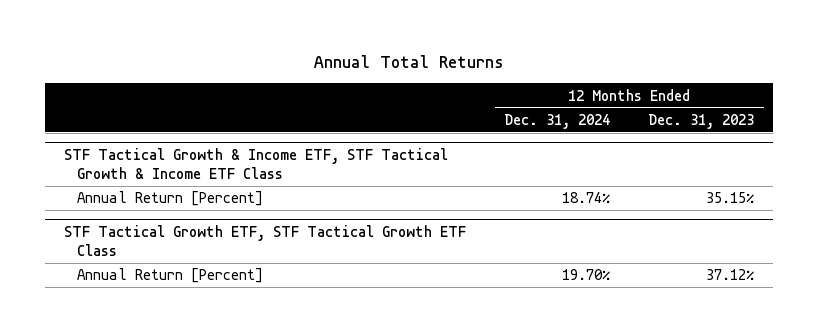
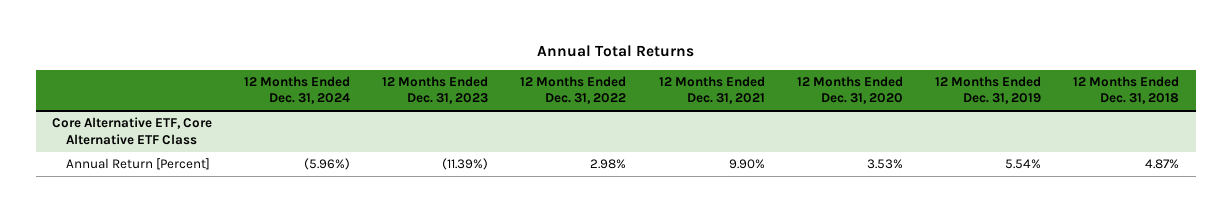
none -> [520,76,627,105] 12 Months Ended Dec. 31, 2022
none -> [658,76,765,105] 12 Months Ended Dec. 31, 2021
none -> [796,76,903,105] 12 Months Ended Dec. 31, 2020
none -> [935,76,1042,105] 12 Months Ended Dec. 31, 2019
none -> [1073,76,1180,105] 12 Months Ended Dec. 31, 2018
[64,147,449,180] STF Tactical Growth & Income ETF, STF Tactical Growth & Income ETF Class -> none
[64,224,467,257] STF Tactical Growth ETF, STF Tactical Growth ETF Class -> none
[77,268,264,284] Annual Return [Percent] -> none
none -> [51,117,212,145] Core Alternative ETF, Core Alternative ETF Class
[562,192,611,204] 18.74% -> [303,158,350,171] (5.96%)
[706,192,755,204] 35.15% -> [442,158,489,171] (11.39%)

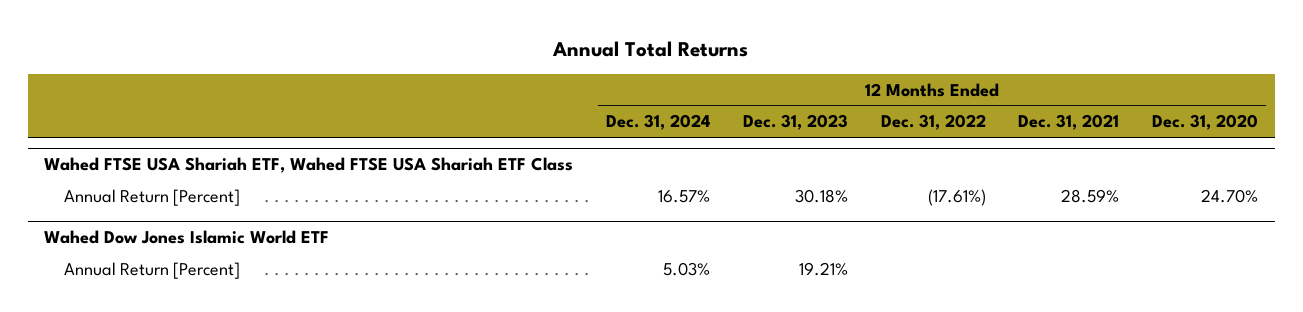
[935,76,1042,105] 12 Months Ended Dec. 31, 2019 -> none
[1073,76,1180,105] 12 Months Ended Dec. 31, 2018 -> none
[51,117,212,145] Core Alternative ETF, Core Alternative ETF Class -> none
none -> [44,157,574,174] Wahed FTSE USA Shariah ETF, Wahed FTSE USA Shariah ETF Class
[303,158,350,171] (5.96%) -> [658,189,711,203] 16.57%
[442,158,489,171] (11.39%) -> [794,188,848,203] 30.18%
[590,159,627,170] 2.98% -> [927,188,986,206] (17.61%)
[728,159,765,170] 9.90% -> [1061,188,1120,203] 28.59%
[866,159,903,170] 3.53% -> [1201,188,1259,203] 24.70%
none -> [44,230,330,245] Wahed Dow Jones Islamic World ETF
none -> [63,261,240,279] Annual Return [Percent]

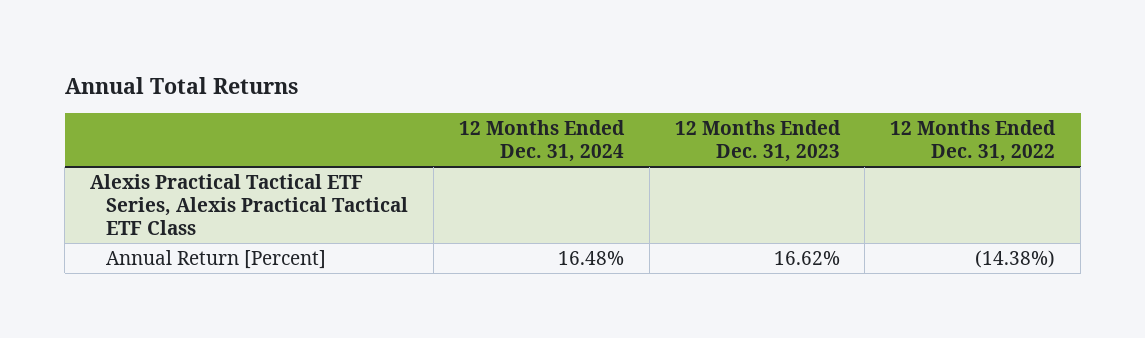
[1018,114,1120,131] Dec. 31, 2021 -> none
[1152,114,1259,131] Dec. 31, 2020 -> none
[44,157,574,174] Wahed FTSE USA Shariah ETF, Wahed FTSE USA Shariah ETF Class -> none
[44,230,330,245] Wahed Dow Jones Islamic World ETF -> none
[63,261,240,279] Annual Return [Percent] -> none
none -> [90,173,409,235] Alexis Practical Tactical ETF Series, Alexis Practical Tactical ETF Class
[658,189,711,203] 16.57% -> [557,250,624,265] 16.48%
[794,188,848,203] 30.18% -> [773,250,840,265] 16.62%
[927,188,986,206] (17.61%) -> [975,249,1056,268] (14.38%)

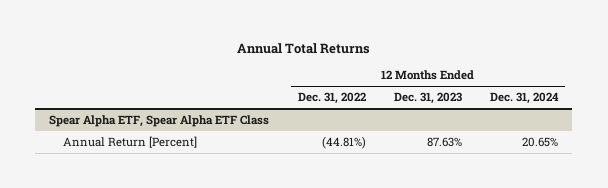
[90,173,409,235] Alexis Practical Tactical ETF Series, Alexis Practical Tactical ETF Class -> none
none -> [49,115,270,128] Spear Alpha ETF, Spear Alpha ETF Class
[557,250,624,265] 16.48% -> [522,137,559,148] 20.65%
[773,250,840,265] 16.62% -> [426,137,462,148] 87.63%
[975,249,1056,268] (14.38%) -> [321,136,366,150] (44.81%)

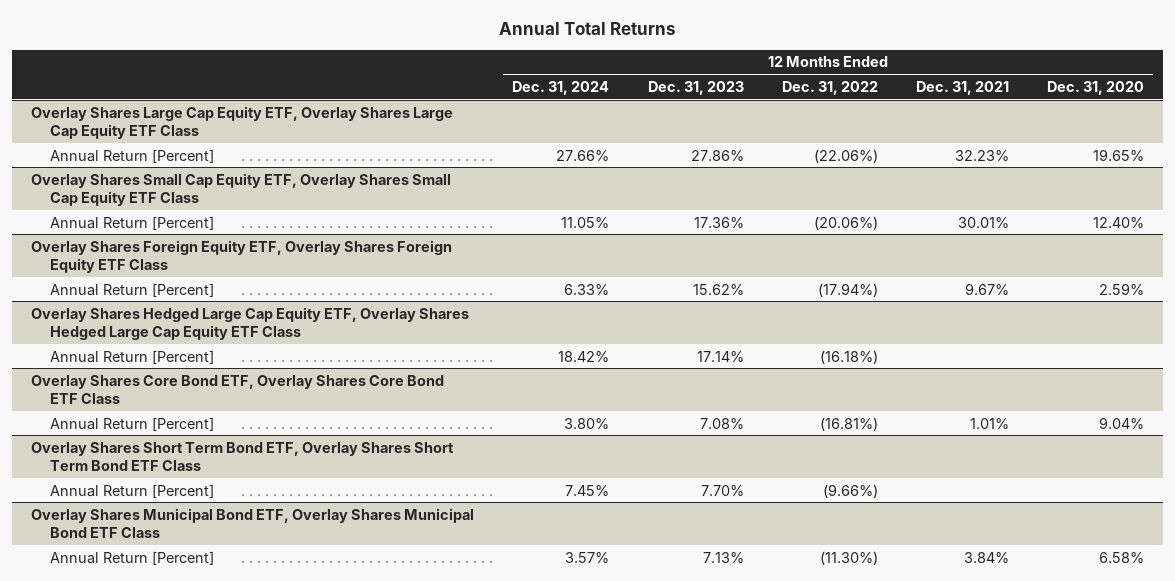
none -> [915,80,1009,95] Dec. 31, 2021
none -> [1046,80,1144,95] Dec. 31, 2020
[49,115,270,128] Spear Alpha ETF, Spear Alpha ETF Class -> none
none -> [31,105,454,140] Overlay Shares Large Cap Equity ETF, Overlay Shares Large Cap Equity ETF Class
[321,136,366,150] (44.81%) -> [813,148,878,163] (22.06%)
[426,137,462,148] 87.63% -> [690,149,744,161] 27.86%
[522,137,559,148] 20.65% -> [556,149,610,161] 27.66%
none -> [31,172,452,207] Overlay Shares Small Cap Equity ETF, Overlay Shares Small Cap Equity ETF Class
none -> [49,215,214,230] Annual Return [Percent]
none -> [31,239,453,274] Overlay Shares Foreign Equity ETF, Overlay Shares Foreign Equity ETF Class
none -> [49,282,214,297] Annual Return [Percent]
none -> [31,306,470,341] Overlay Shares Hedged Large Cap Equity ETF, Overlay Shares Hedged Large Cap Equity ETF Class
none -> [49,349,214,364] Annual Return [Percent]
none -> [31,374,445,405] Overlay Shares Core Bond ETF, Overlay Shares Core Bond ETF Class
none -> [49,416,214,431] Annual Return [Percent]
none -> [31,441,455,472] Overlay Shares Short Term Bond ETF, Overlay Shares Short Term Bond ETF Class
none -> [49,483,214,498] Annual Return [Percent]
none -> [31,507,475,539] Overlay Shares Municipal Bond ETF, Overlay Shares Municipal Bond ETF Class
none -> [49,550,214,565] Annual Return [Percent]

